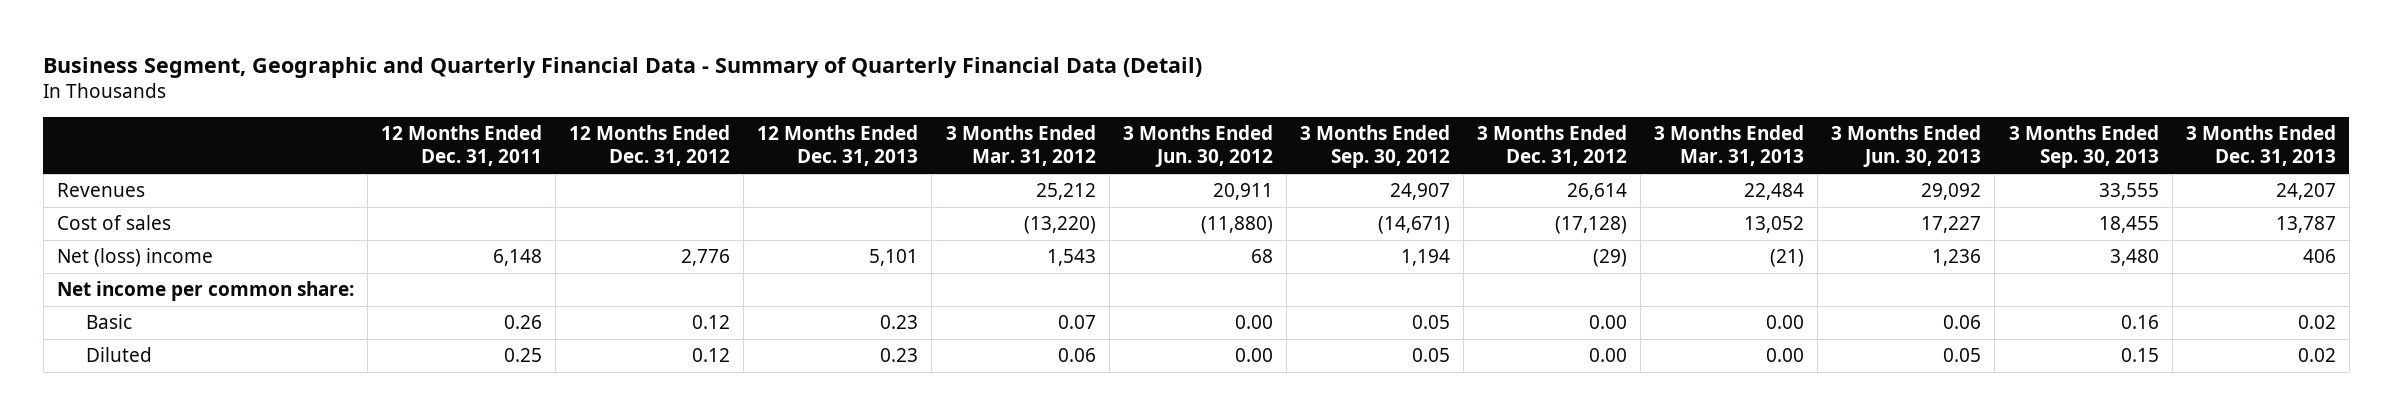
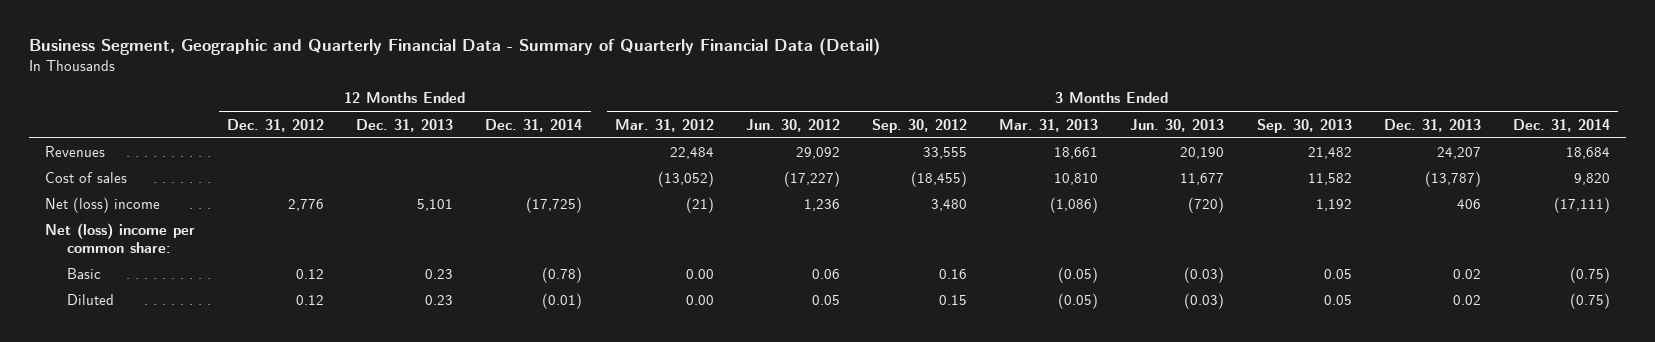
[381,125,543,167] 12 Months Ended Dec. 31, 2011 -> none
[1477,125,1628,167] 3 Months Ended Dec. 31, 2012 -> none
none -> [485,118,583,132] Dec. 31, 2014
none -> [1512,118,1610,132] Dec. 31, 2014
[1035,183,1096,201] 25,212 -> [669,147,714,160] 22,484
[1212,183,1273,201] 20,911 -> [795,147,840,160] 29,092
[1389,183,1450,201] 24,907 -> [923,147,968,160] 33,555
[1744,183,1805,201] 22,484 -> [1054,147,1099,160] 18,661
[1921,183,1982,201] 29,092 -> [1180,147,1225,160] 20,190
[2098,183,2159,201] 33,555 -> [1307,147,1352,160] 21,482
[1023,216,1096,235] (13,220) -> [657,171,714,188] (13,052)
[1200,216,1273,235] (11,880) -> [783,171,840,188] (17,227)
[1377,216,1450,235] (14,671) -> [911,171,968,188] (18,455)
[1744,216,1805,234] 13,052 -> [1054,173,1099,186] 10,810
[1921,216,1982,234] 17,227 -> [1180,173,1225,186] 11,677
[2098,216,2159,234] 18,455 -> [1307,173,1352,186] 11,582
[2275,216,2336,234] 13,787 -> [1424,171,1481,188] (13,787)
[1046,249,1096,267] 1,543 -> [685,197,714,214] (21)
[1250,249,1273,264] 68 -> [803,199,840,212] 1,236
[1400,249,1450,267] 1,194 -> [931,199,968,212] 3,480
[1770,249,1805,268] (21) -> [1050,197,1099,214] (1,086)
[1932,249,1982,267] 1,236 -> [1188,197,1225,214] (720)
[2109,249,2159,267] 3,480 -> [1315,199,1352,212] 1,192
[56,281,354,302] Net income per common share: -> [44,223,195,253] Net (loss) income per common share:
[1057,315,1096,330] 0.07 -> [685,269,714,280] 0.00
[1234,315,1273,330] 0.00 -> [811,269,840,280] 0.06
[1411,315,1450,330] 0.05 -> [939,269,968,280] 0.16
[1766,315,1805,330] 0.00 -> [1058,267,1099,284] (0.05)
[1943,315,1982,330] 0.06 -> [1184,267,1225,284] (0.03)
[2120,315,2159,330] 0.16 -> [1323,269,1352,280] 0.05
[1057,348,1096,363] 0.06 -> [685,295,714,306] 0.00
[1234,348,1273,363] 0.00 -> [811,295,840,306] 0.05
[1411,348,1450,363] 0.05 -> [939,295,968,306] 0.15
[1766,348,1805,363] 0.00 -> [1058,293,1099,310] (0.05)
[1943,348,1982,363] 0.05 -> [1184,293,1225,310] (0.03)
[2120,348,2159,363] 0.15 -> [1323,295,1352,306] 0.05

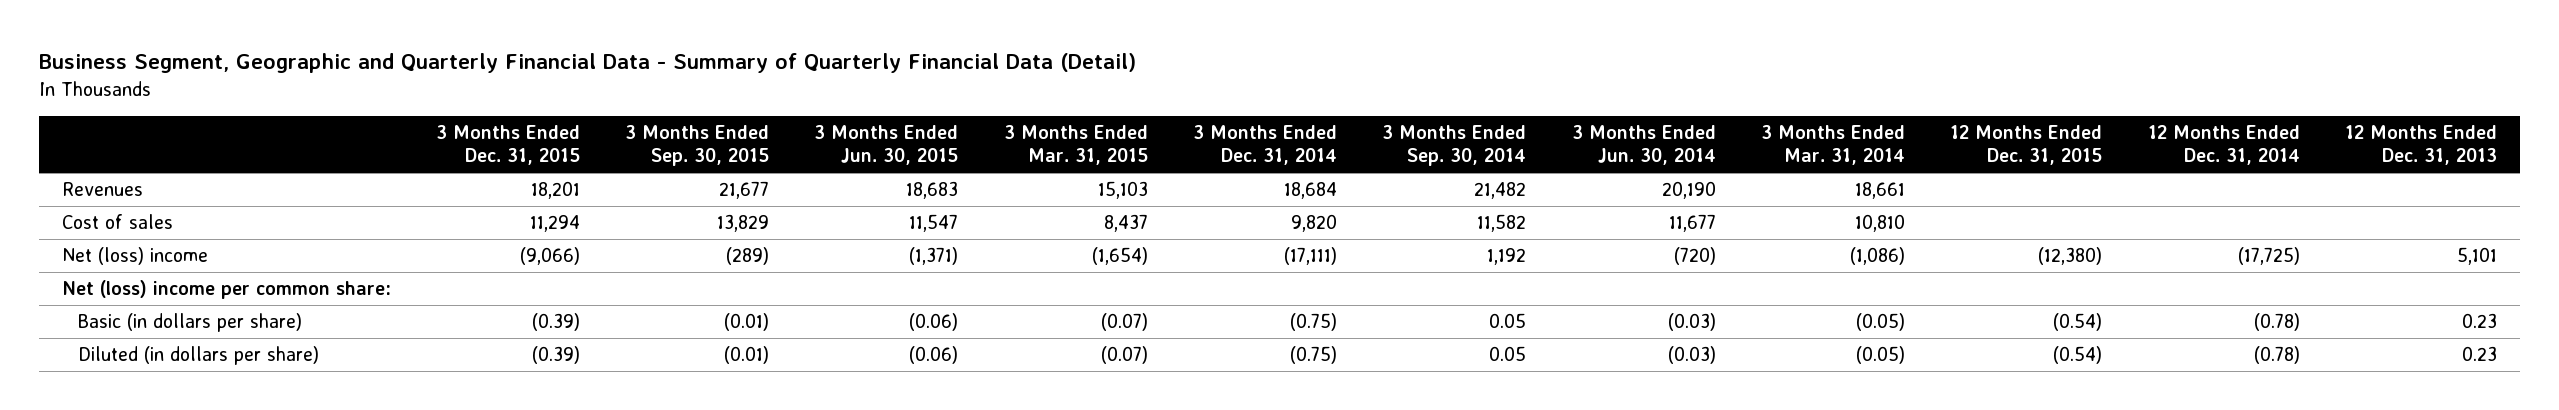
[227,118,325,132] Dec. 31, 2012 -> none
[614,118,714,132] Mar. 31, 2012 -> none
[745,118,840,132] Jun. 30, 2012 -> none
[872,118,968,133] Sep. 30, 2012 -> none
[999,118,1099,132] Mar. 31, 2013 -> none
[1130,118,1225,132] Jun. 30, 2013 -> none
[1256,118,1352,133] Sep. 30, 2013 -> none
[1383,118,1481,132] Dec. 31, 2013 -> none
none -> [435,125,580,166] 3 Months Ended Dec. 31, 2015
none -> [625,125,770,167] 3 Months Ended Sep. 30, 2015
none -> [814,125,959,166] 3 Months Ended Jun. 30, 2015
none -> [1003,125,1148,166] 3 Months Ended Mar. 31, 2015
none -> [1382,125,1527,167] 3 Months Ended Sep. 30, 2014
none -> [1571,125,1716,166] 3 Months Ended Jun. 30, 2014
none -> [1761,125,1906,166] 3 Months Ended Mar. 31, 2014
none -> [1950,125,2103,166] 12 Months Ended Dec. 31, 2015
[67,268,102,280] Basic -> [77,313,302,333] Basic (in dollars per share)
[67,294,115,306] Diluted -> [77,346,319,366] Diluted (in dollars per share)
[542,293,583,310] (0.01) -> [2253,346,2300,365] (0.78)

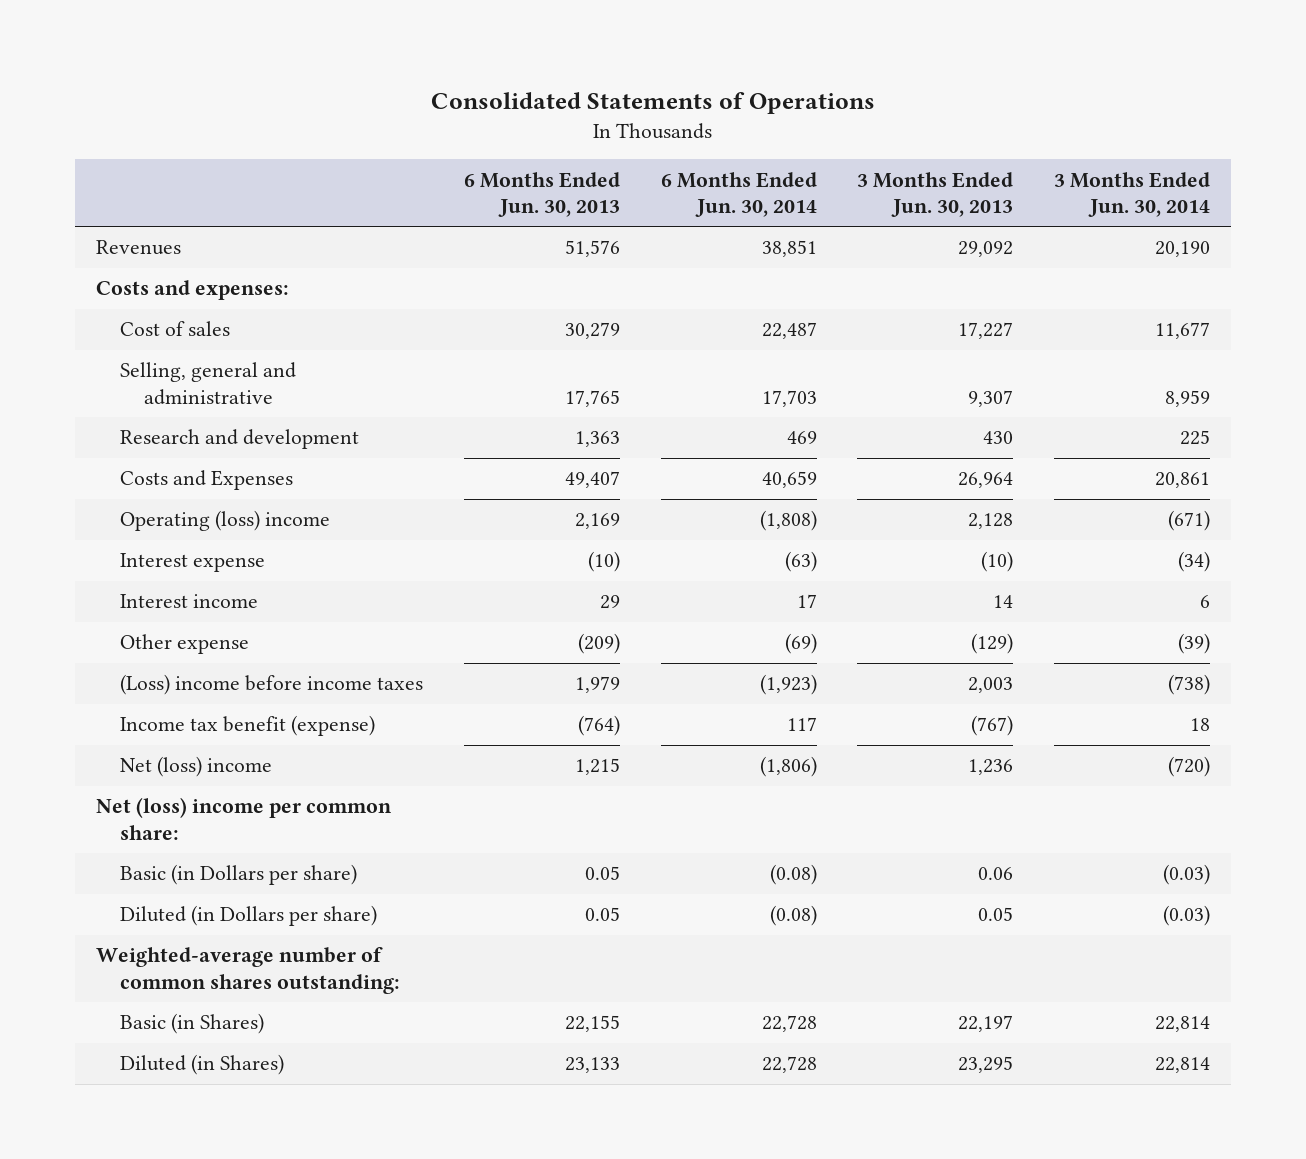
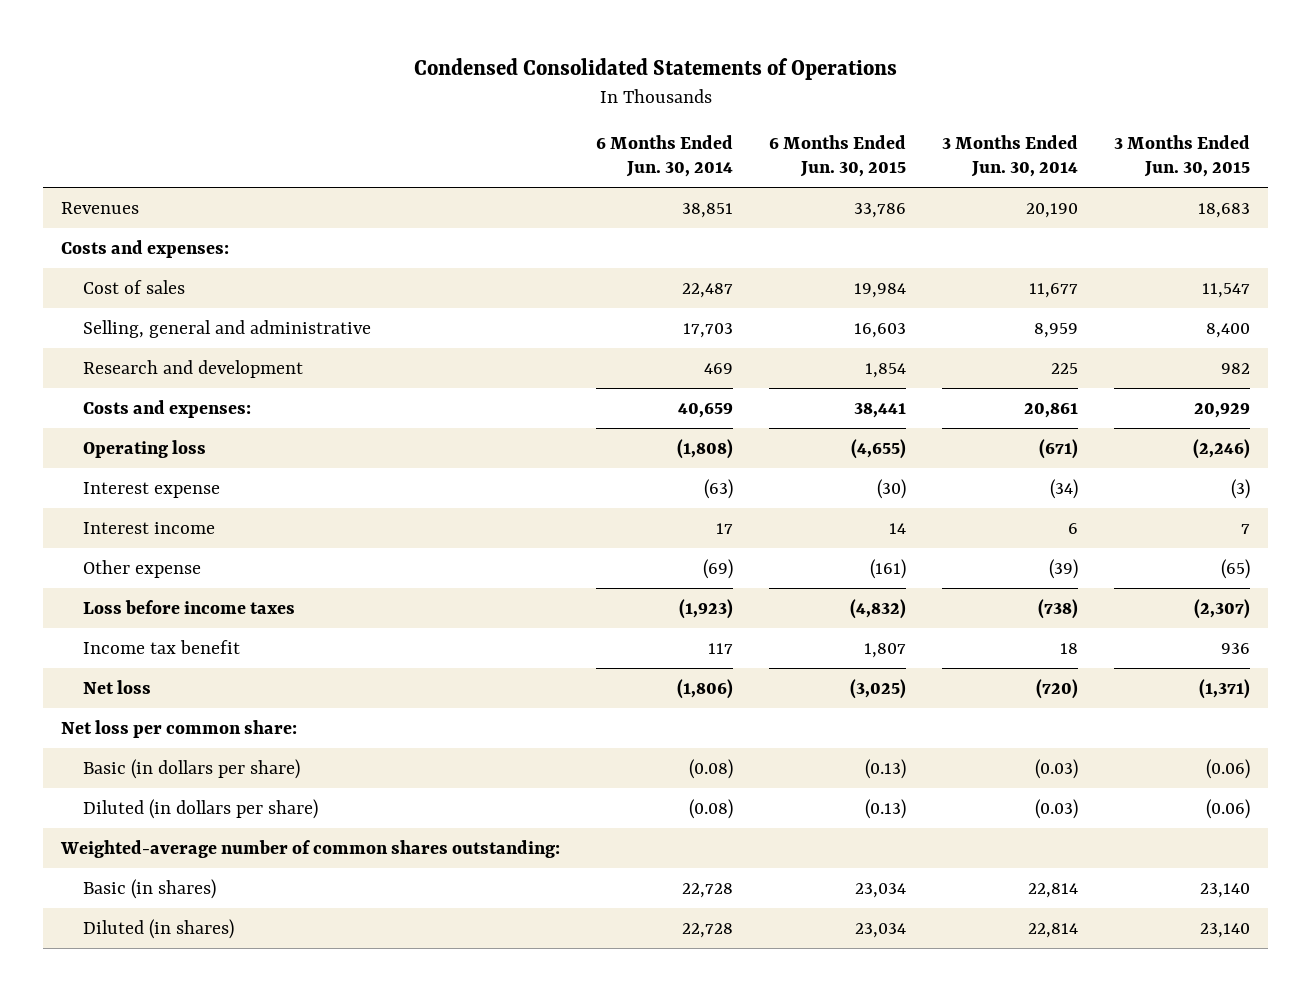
[430,91,875,114] Consolidated Statements of Operations -> [413,57,897,80] Condensed Consolidated Statements of Operations
[463,171,620,217] 6 Months Ended Jun. 30, 2013 -> none
[857,171,1014,217] 3 Months Ended Jun. 30, 2013 -> none
none -> [769,135,907,177] 6 Months Ended Jun. 30, 2015
none -> [1114,135,1251,177] 3 Months Ended Jun. 30, 2015
[119,470,293,491] Costs and Expenses -> [83,399,252,418] Costs and expenses:
[119,510,330,532] Operating (loss) income -> [83,439,207,458] Operating loss
[119,674,423,696] (Loss) income before income taxes -> [83,599,296,614] Loss before income taxes
[119,715,375,737] Income tax benefit (expense) -> [83,639,241,654] Income tax benefit
[119,756,272,778] Net (loss) income -> [83,679,152,694] Net loss
[95,797,392,840] Net (loss) income per common share: -> [61,719,298,738] Net loss per common share:
[119,864,357,886] Basic (in Dollars per share) -> [83,758,301,779] Basic (in dollars per share)
[119,905,377,927] Diluted (in Dollars per share) -> [83,798,319,819] Diluted (in dollars per share)
[119,1013,264,1035] Basic (in Shares) -> [83,878,217,899] Basic (in shares)
[119,1054,284,1076] Diluted (in Shares) -> [83,918,235,939] Diluted (in shares)

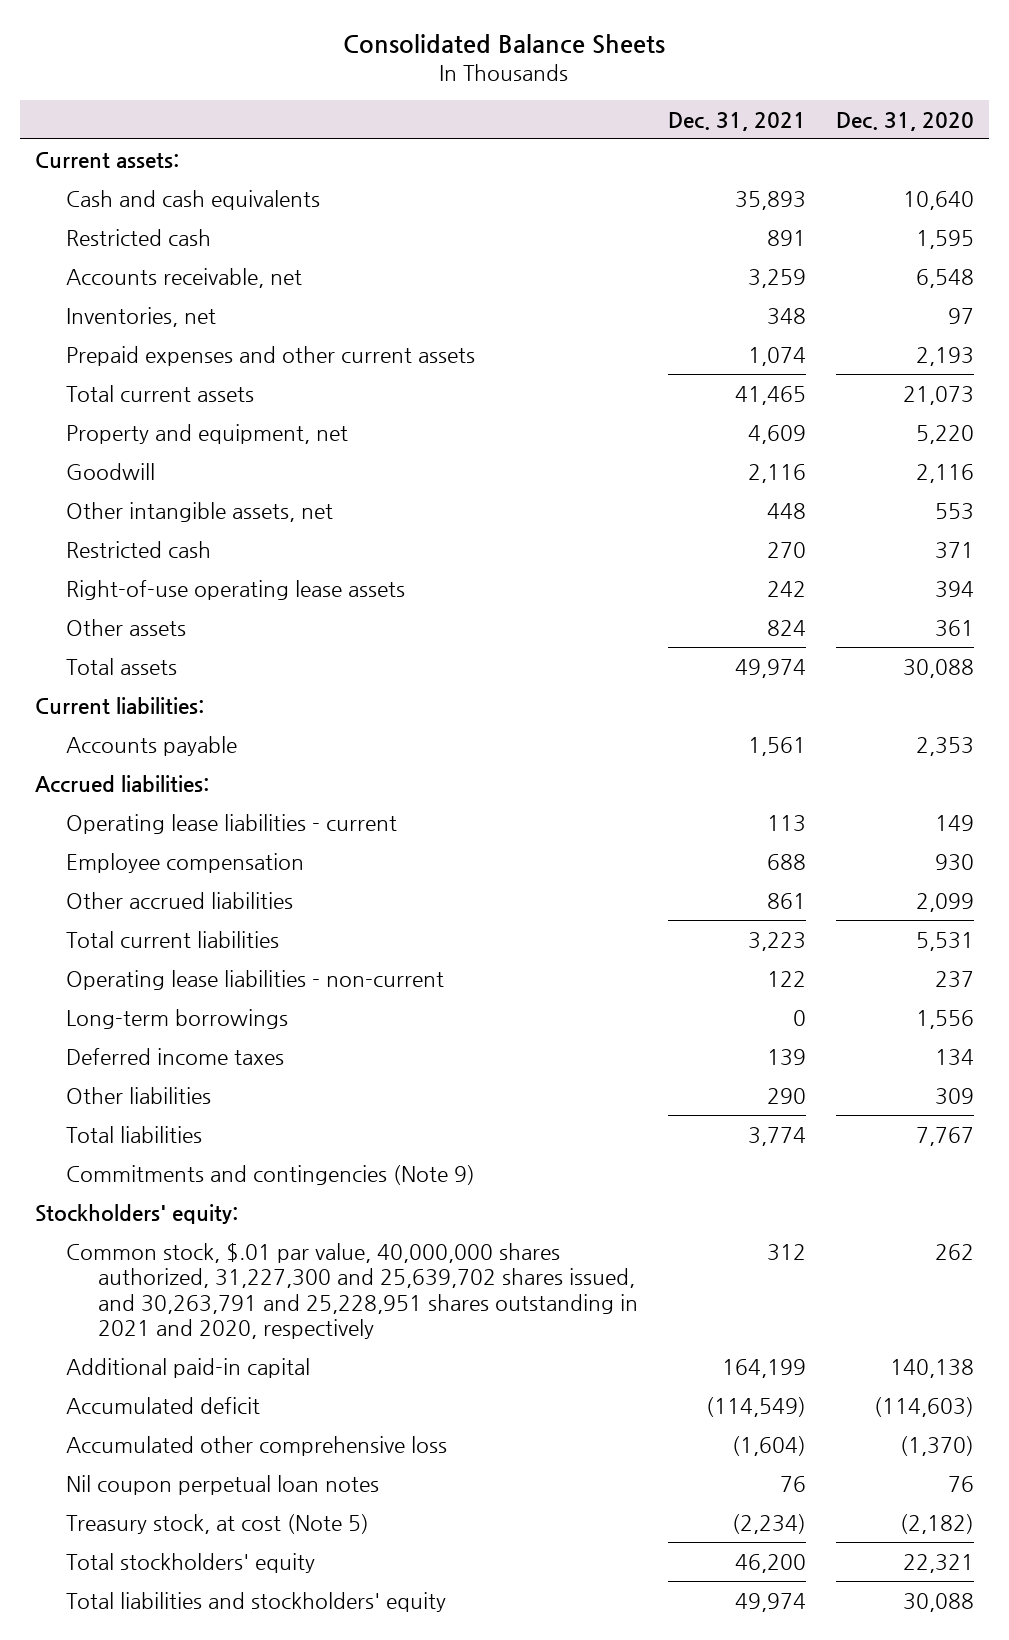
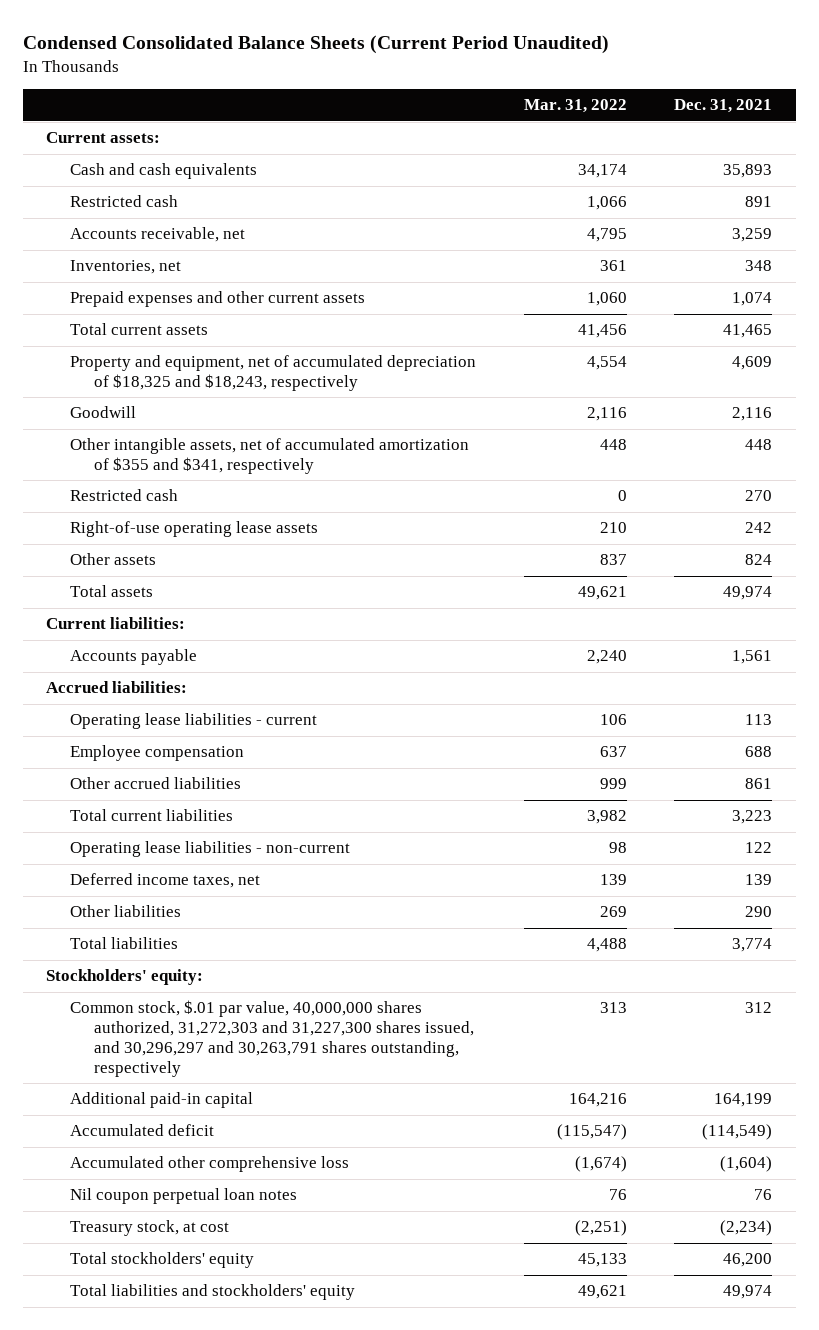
[343,33,666,54] Consolidated Balance Sheets -> [22,34,609,54] Condensed Consolidated Balance Sheets (Current Period Unaudited)
[836,111,975,131] Dec. 31, 2020 -> none
none -> [523,99,627,114] Mar. 31, 2022
[66,423,349,444] Property and equipment, net -> [70,355,477,392] Property and equipment, net of accumulated depreciation of $18,325 and $18,243, respectively
[66,501,334,522] Other intangible assets, net -> [70,438,470,475] Other intangible assets, net of accumulated amortization of $355 and $341, respectively
[66,1008,289,1029] Long-term borrowings -> none
[66,1047,285,1065] Deferred income taxes -> [70,873,261,889] Deferred income taxes, net
[66,1164,476,1185] Commitments and contingencies (Note 9) -> none
[66,1242,639,1340] Common stock, $.01 par value, 40,000,000 shares authorized, 31,227,300 and 25,639,702 shares issued, and 30,263,791 and 25,228,951 shares outstanding in 2021 and 2020, respectively -> [70,1000,474,1077] Common stock, $.01 par value, 40,000,000 shares authorized, 31,272,303 and 31,227,300 shares issued, and 30,296,297 and 30,263,791 shares outstanding, respectively
[66,1513,370,1534] Treasury stock, at cost (Note 5) -> [70,1220,230,1237] Treasury stock, at cost

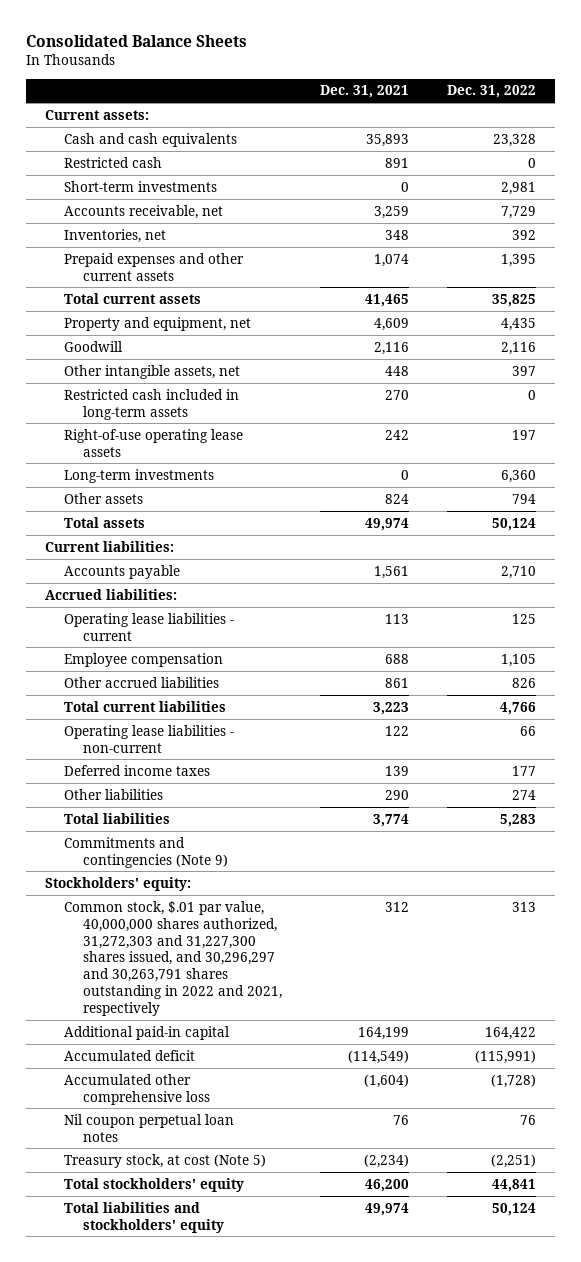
[22,34,609,54] Condensed Consolidated Balance Sheets (Current Period Unaudited) -> [25,34,247,47] Consolidated Balance Sheets
[523,99,627,114] Mar. 31, 2022 -> none
none -> [447,85,537,99] Dec. 31, 2022
none -> [63,180,217,192] Short-term investments
[70,355,477,392] Property and equipment, net of accumulated depreciation of $18,325 and $18,243, respectively -> [63,316,251,331] Property and equipment, net
[70,438,470,475] Other intangible assets, net of accumulated amortization of $355 and $341, respectively -> [63,364,240,379] Other intangible assets, net
[70,489,179,502] Restricted cash -> [63,388,239,420] Restricted cash included in long-term assets
none -> [63,468,214,483] Long-term investments
[70,873,261,889] Deferred income taxes, net -> [63,764,210,776] Deferred income taxes
none -> [63,836,229,868] Commitments and contingencies (Note 9)
[70,1000,474,1077] Common stock, $.01 par value, 40,000,000 shares authorized, 31,272,303 and 31,227,300 shares issued, and 30,296,297 and 30,263,791 shares outstanding, respectively -> [63,900,283,1017] Common stock, $.01 par value, 40,000,000 shares authorized, 31,272,303 and 31,227,300 shares issued, and 30,296,297 and 30,263,791 shares outstanding in 2022 and 2021, respectively
[70,1220,230,1237] Treasury stock, at cost -> [63,1153,266,1168] Treasury stock, at cost (Note 5)

